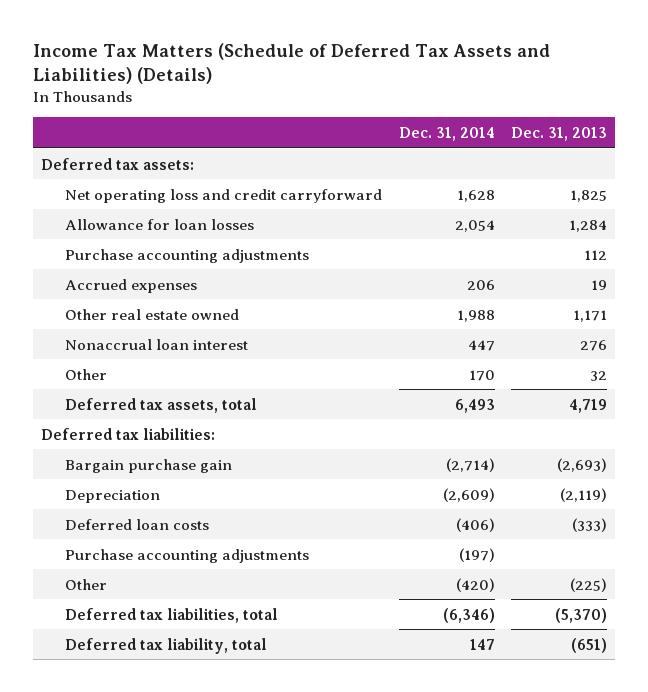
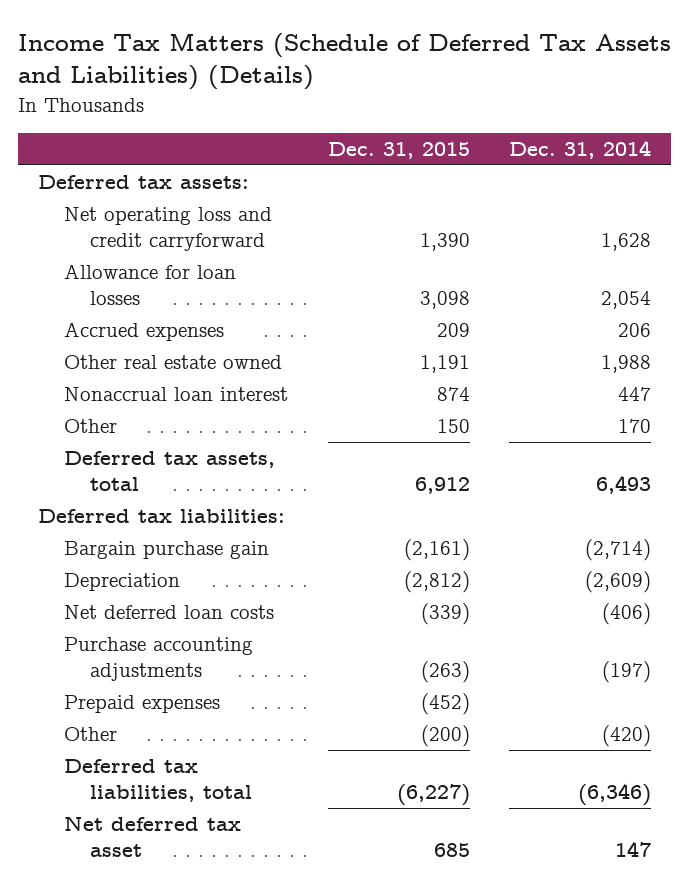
[510,126,607,141] Dec. 31, 2013 -> none
none -> [327,142,470,160] Dec. 31, 2015
[65,248,310,263] Purchase accounting adjustments -> none
[65,518,210,530] Deferred loan costs -> [64,605,275,620] Net deferred loan costs
none -> [64,695,221,714] Prepaid expenses
[65,637,268,654] Deferred tax liability, total -> [64,816,242,858] Net deferred tax asset

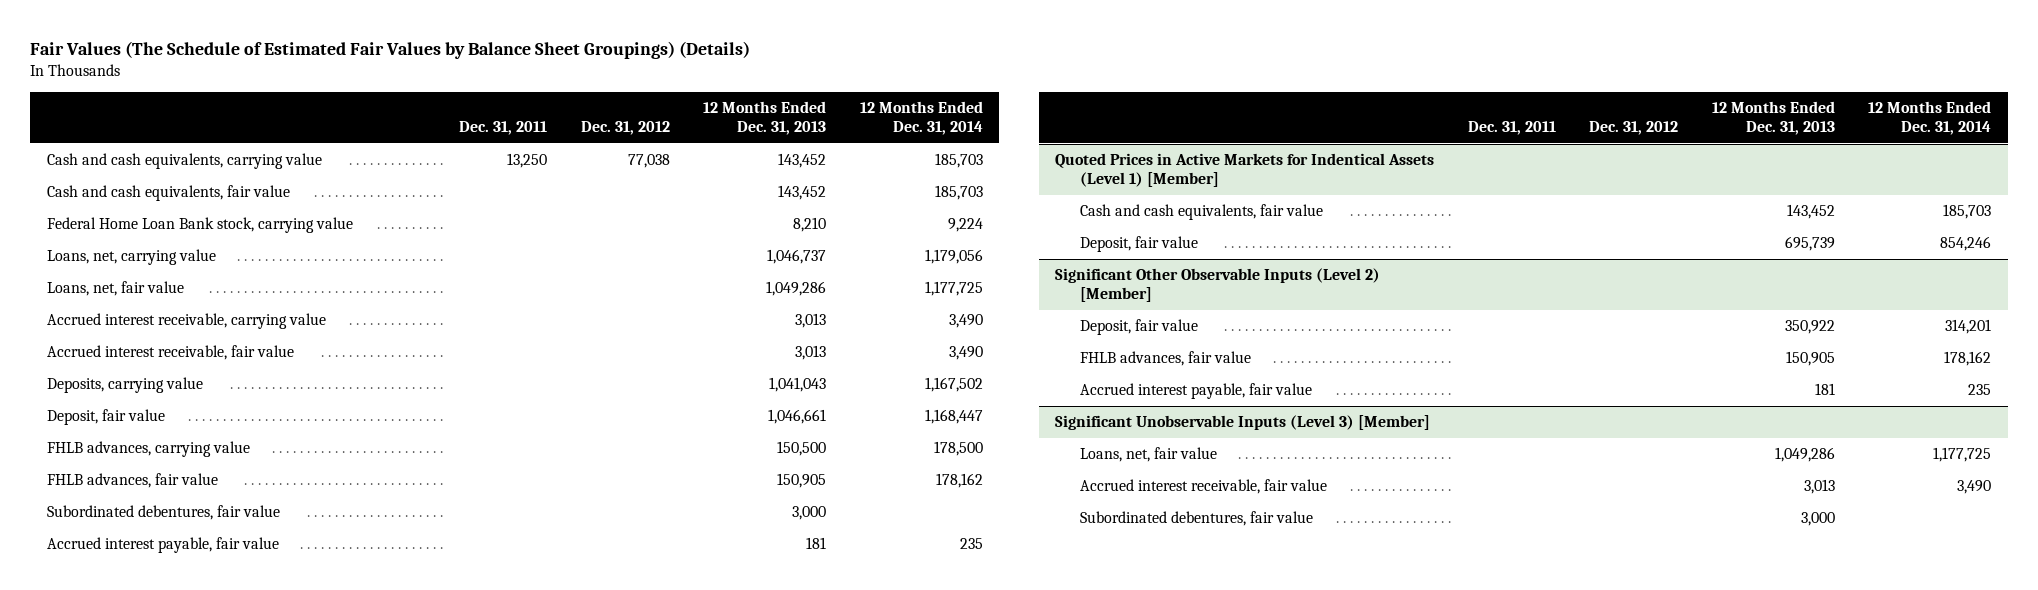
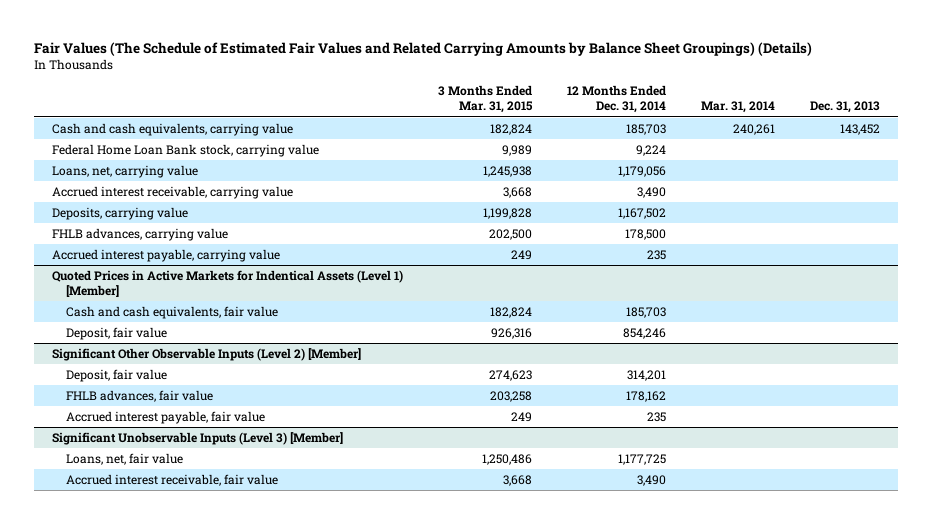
[30,40,751,59] Fair Values (The Schedule of Estimated Fair Values by Balance Sheet Groupings) (Details) -> [34,41,813,56] Fair Values (The Schedule of Estimated Fair Values and Related Carrying Amounts by Balance Sheet Groupings) (Details)
[459,121,548,136] Dec. 31, 2011 -> none
[580,121,670,136] Dec. 31, 2012 -> none
[703,101,827,136] 12 Months Ended Dec. 31, 2013 -> none
none -> [437,85,533,114] 3 Months Ended Mar. 31, 2015
none -> [700,101,775,114] Mar. 31, 2014
none -> [809,101,880,114] Dec. 31, 2013
[47,185,291,202] Cash and cash equivalents, fair value -> none
[47,281,185,297] Loans, net, fair value -> none
[47,345,295,361] Accrued interest receivable, fair value -> none
[47,409,166,426] Deposit, fair value -> none
[47,473,219,489] FHLB advances, fair value -> none
[47,505,281,521] Subordinated debentures, fair value -> none
[47,537,280,554] Accrued interest payable, fair value -> [51,248,280,262] Accrued interest payable, carrying value
[1079,511,1313,527] Subordinated debentures, fair value -> none

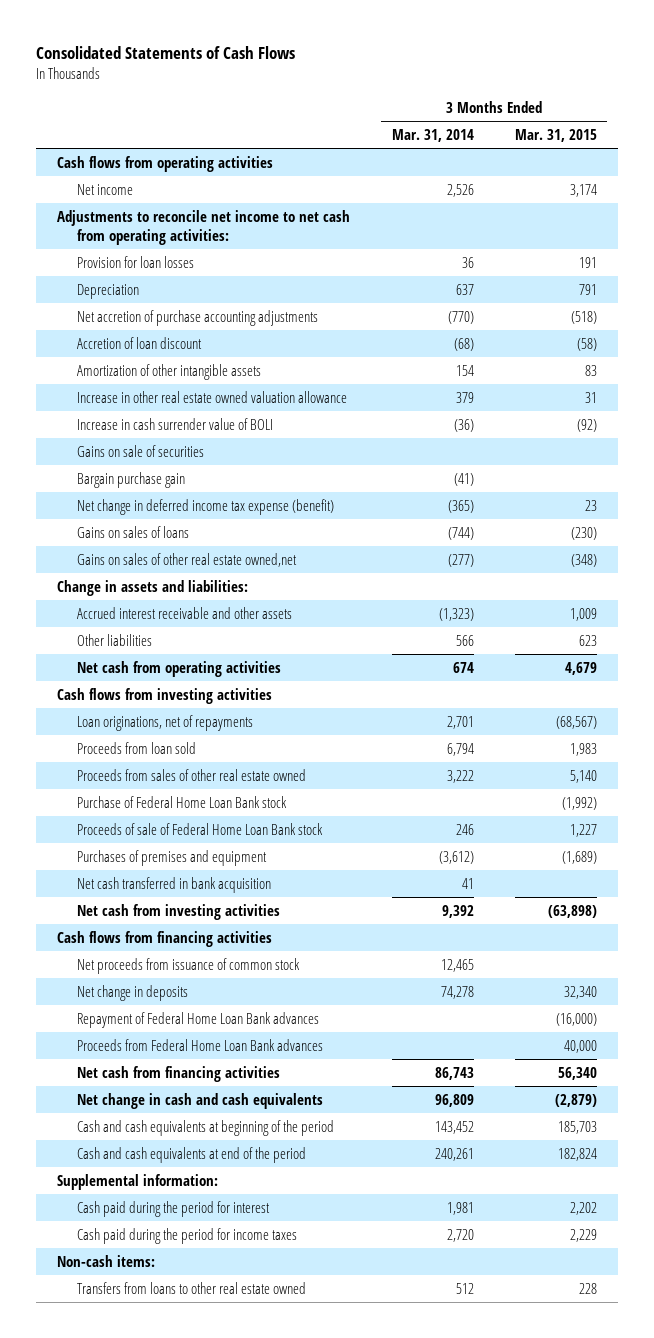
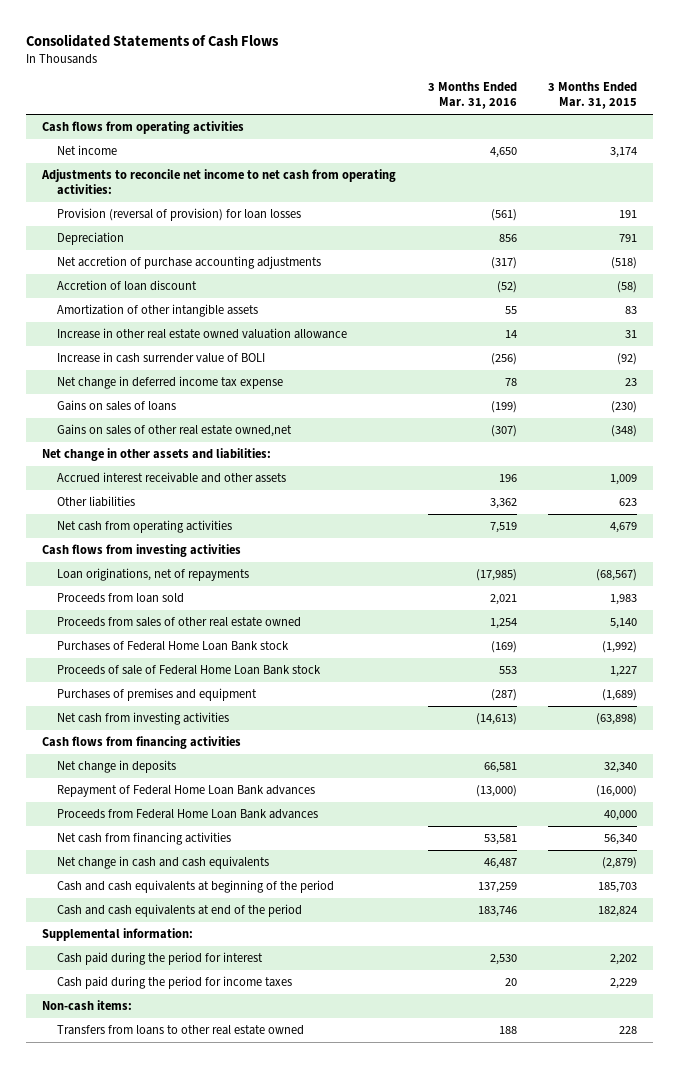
[391,128,474,142] Mar. 31, 2014 -> none
none -> [427,82,517,110] 3 Months Ended Mar. 31, 2016
[76,255,194,268] Provision for loan losses -> [56,208,301,222] Provision (reversal of provision) for loan losses
[76,444,204,457] Gains on sale of securities -> none
[76,471,185,488] Bargain purchase gain -> none
[76,498,334,515] Net change in deferred income tax expense (benefit) -> [56,376,283,390] Net change in deferred income tax expense
[57,579,249,596] Change in assets and liabilities: -> [42,448,272,462] Net change in other assets and liabilities:
[76,795,287,808] Purchase of Federal Home Loan Bank stock -> [56,641,289,652] Purchases of Federal Home Loan Bank stock
[76,876,271,893] Net cash transferred in bank acquisition -> none
[76,957,300,974] Net proceeds from issuance of common stock -> none

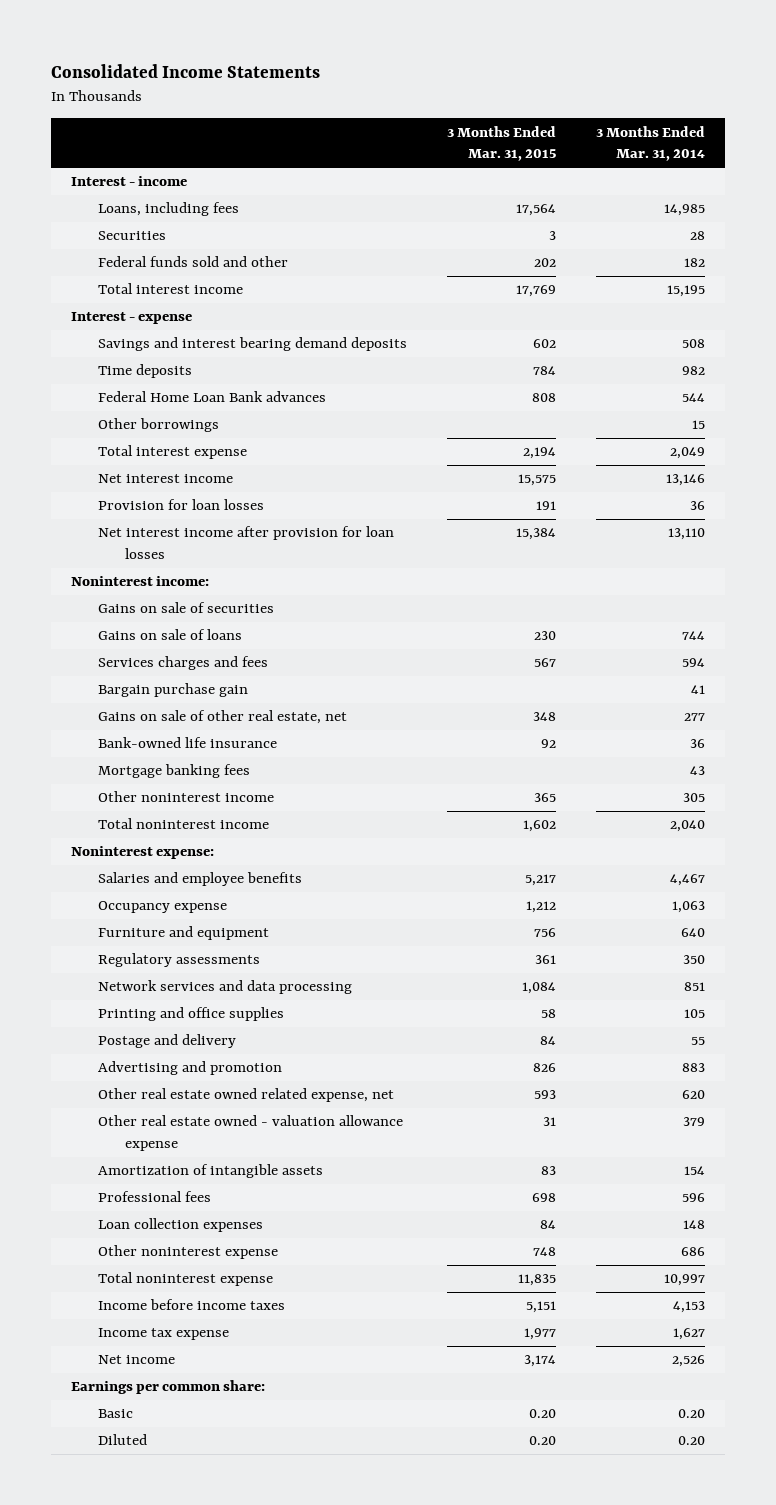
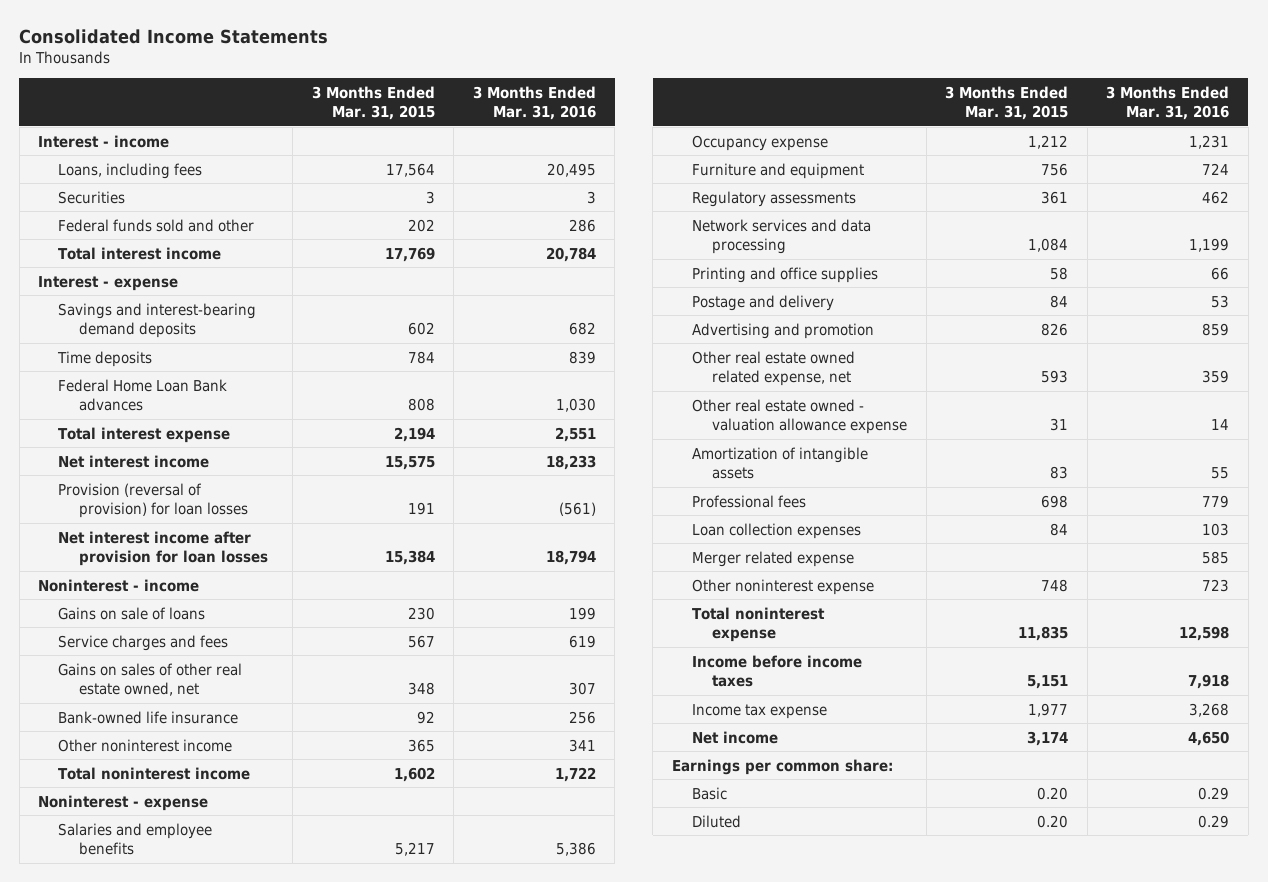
[595,125,705,162] 3 Months Ended Mar. 31, 2014 -> none
none -> [472,85,596,120] 3 Months Ended Mar. 31, 2016
[98,337,408,352] Savings and interest bearing demand deposits -> [58,302,257,338] Savings and interest-bearing demand deposits
[98,418,220,433] Other borrowings -> none
[98,499,265,511] Provision for loan losses -> [58,482,248,518] Provision (reversal of provision) for loan losses
[98,602,275,614] Gains on sale of securities -> none
[71,576,210,587] Noninterest income: -> [38,578,200,592] Noninterest - income
[98,683,249,698] Bargain purchase gain -> none
[98,656,269,671] Services charges and fees -> [58,634,229,651] Service charges and fees
[98,710,348,725] Gains on sale of other real estate, net -> [58,662,243,696] Gains on sales of other real estate owned, net
[98,764,251,779] Mortgage banking fees -> none
[71,846,215,860] Noninterest expense: -> [38,794,209,811] Noninterest - expense
none -> [691,550,854,567] Merger related expense

